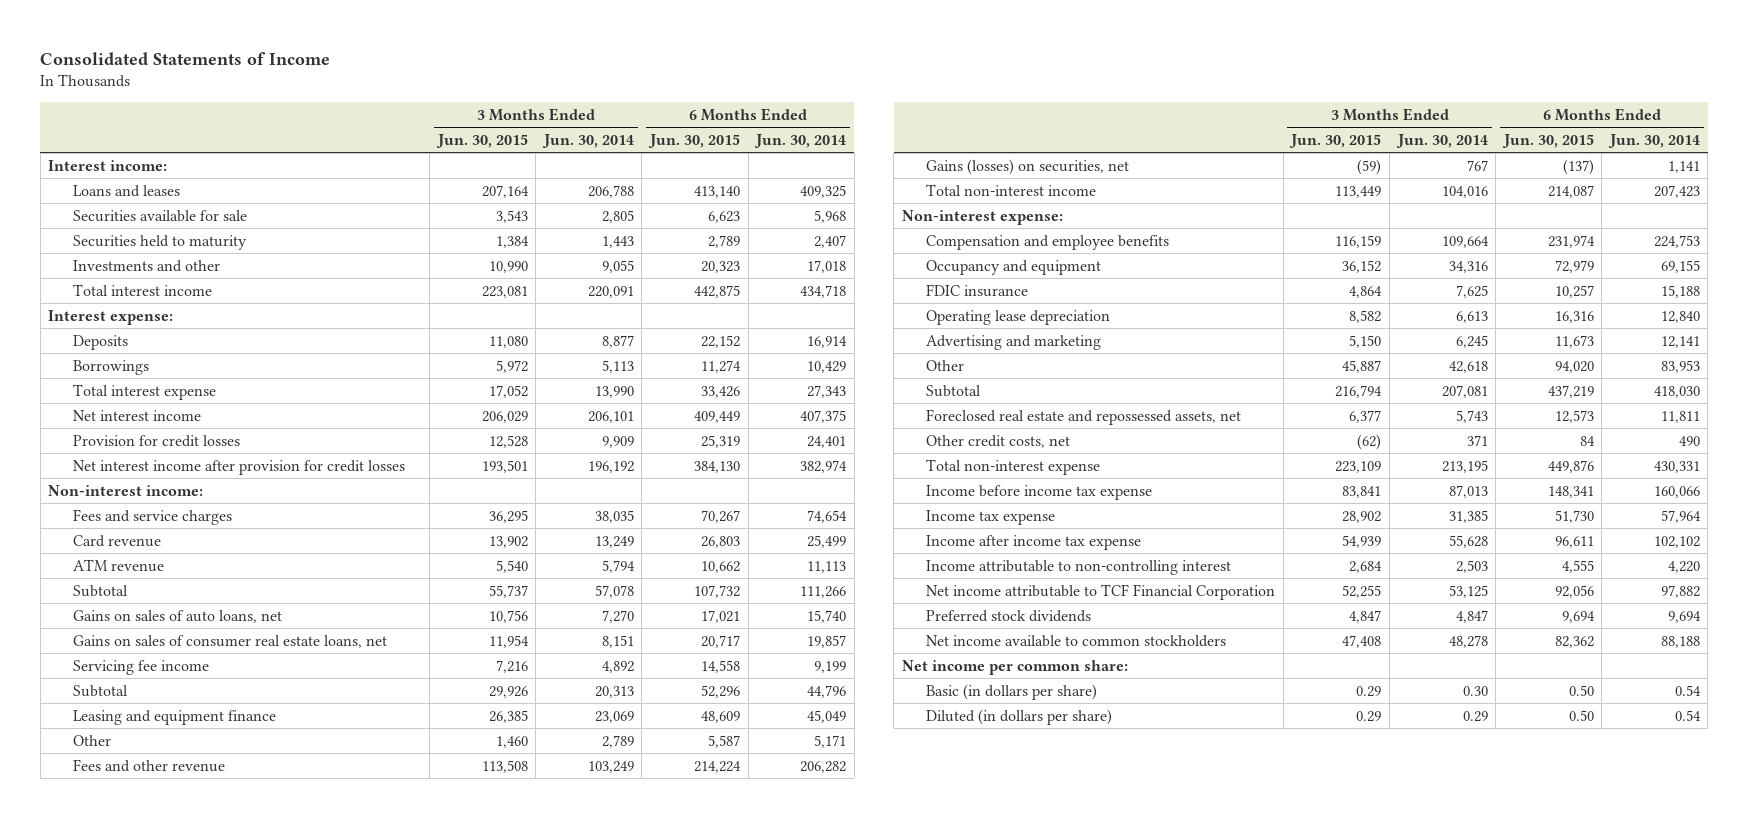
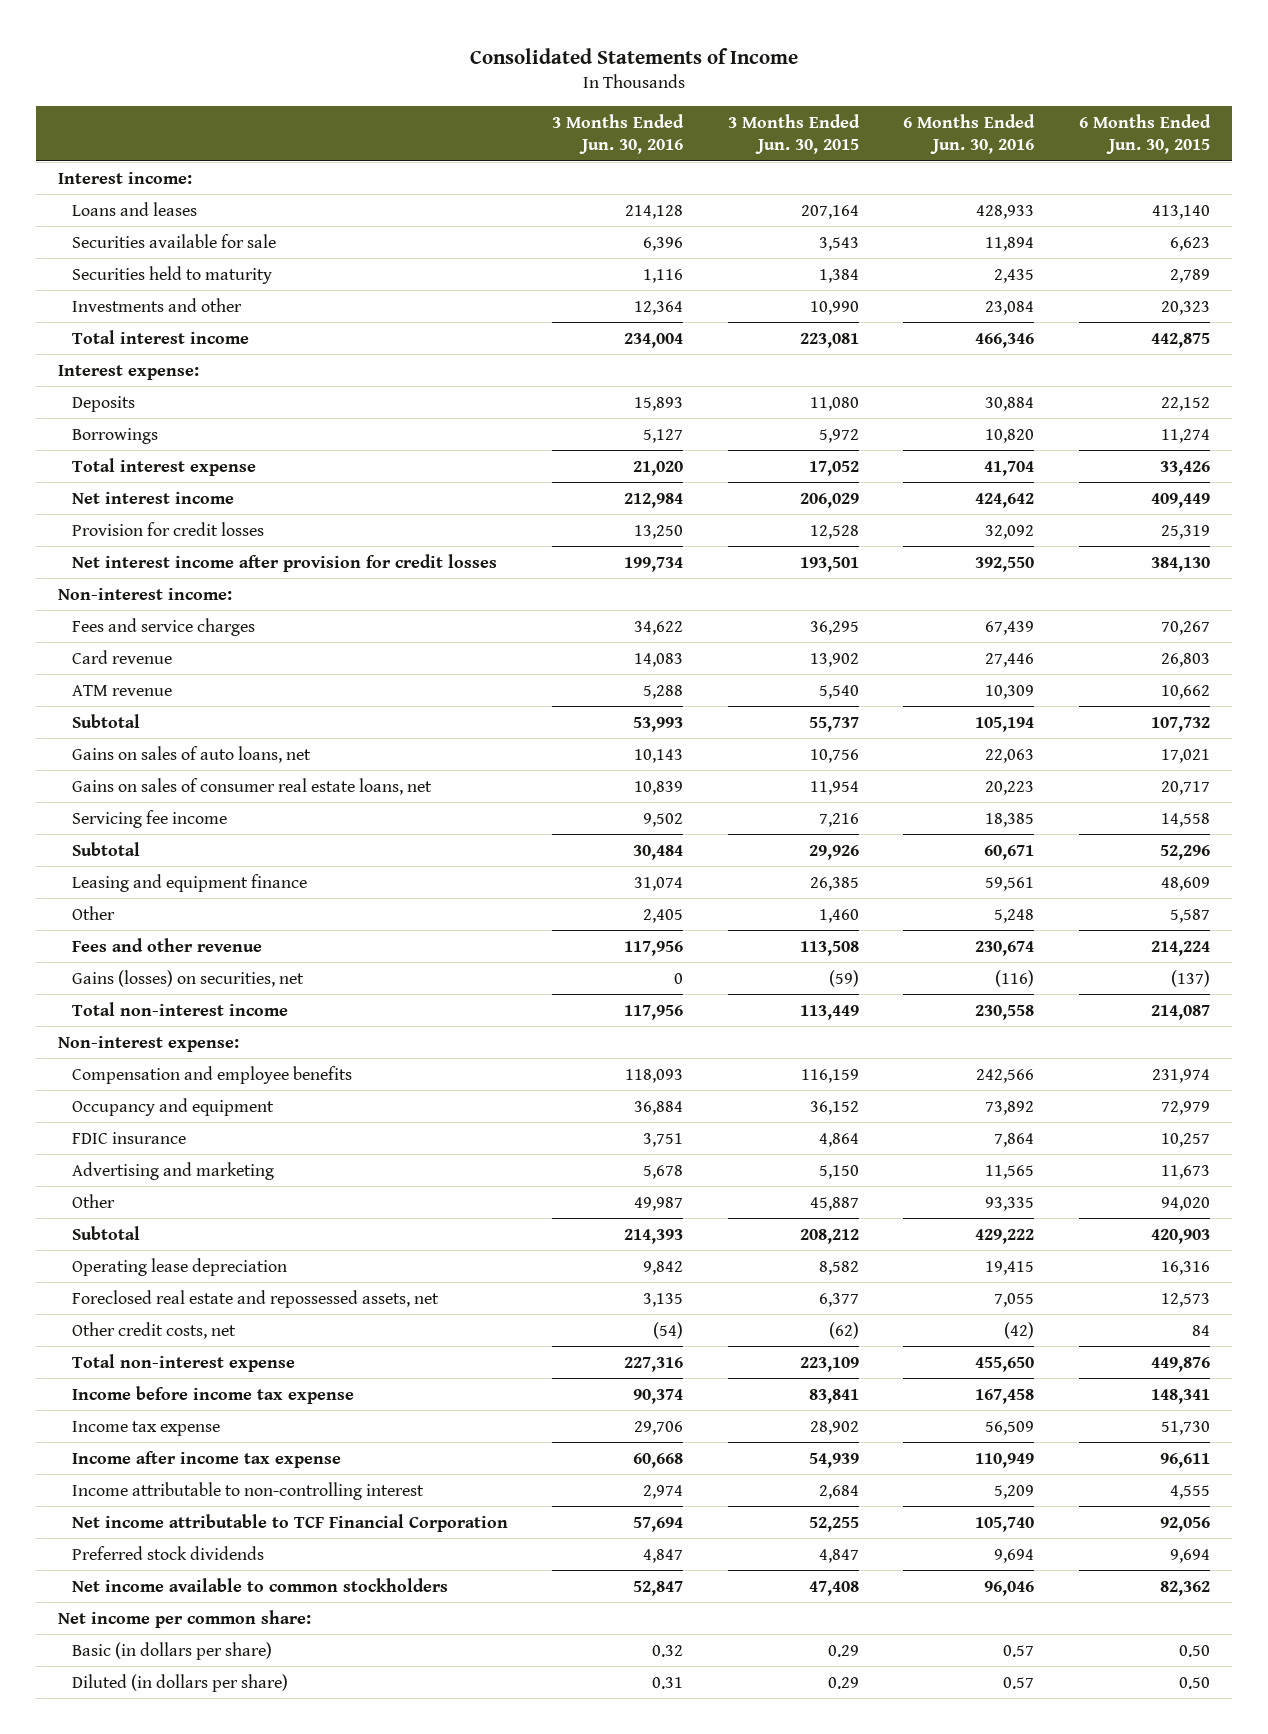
[541,133,634,148] Jun. 30, 2014 -> none
[754,133,847,148] Jun. 30, 2014 -> none
none -> [552,113,685,155] 3 Months Ended Jun. 30, 2016
none -> [903,113,1036,155] 6 Months Ended Jun. 30, 2016
[1335,384,1383,398] 216,794 -> [799,1228,859,1244] 208,212
[1547,384,1594,398] 437,219 -> [1150,1228,1210,1244] 420,903
[926,309,1111,325] Operating lease depreciation -> [71,1257,287,1276] Operating lease depreciation

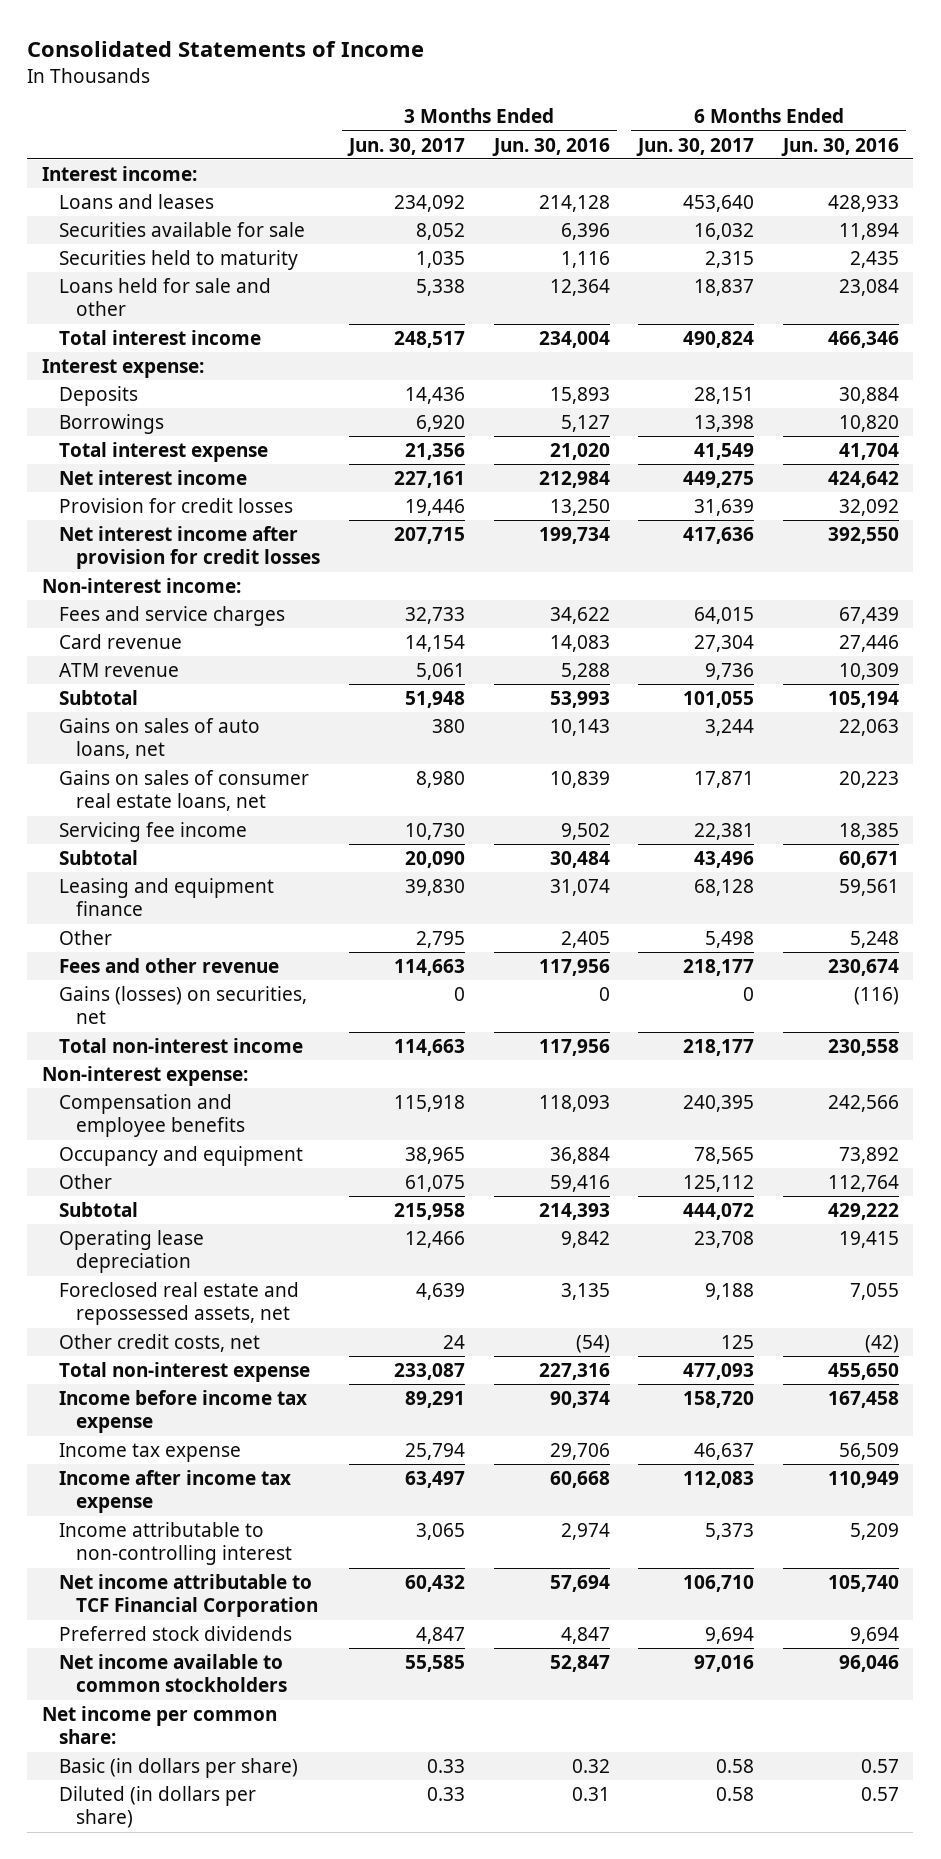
[727,113,860,155] 3 Months Ended Jun. 30, 2015 -> none
[1078,113,1211,155] 6 Months Ended Jun. 30, 2015 -> none
none -> [346,137,465,156] Jun. 30, 2017
none -> [636,137,755,156] Jun. 30, 2017
[71,297,242,312] Investments and other -> [58,278,271,317] Loans held for sale and other
[71,1131,186,1144] FDIC insurance -> none
[71,1161,274,1180] Advertising and marketing -> none
[634,1196,684,1211] 49,987 -> [549,1175,610,1193] 59,416
[985,1196,1035,1211] 93,335 -> [828,1175,900,1193] 112,764

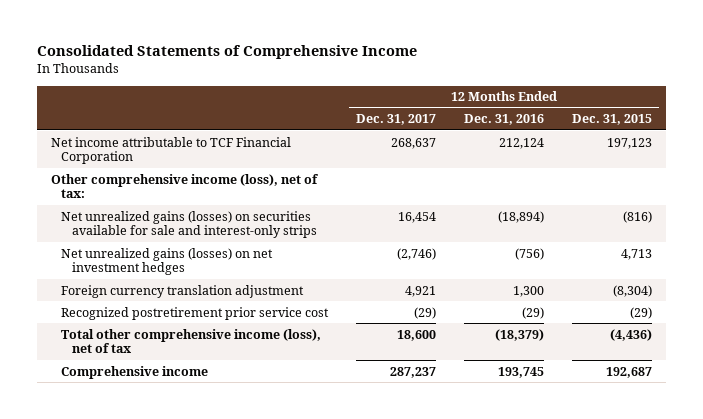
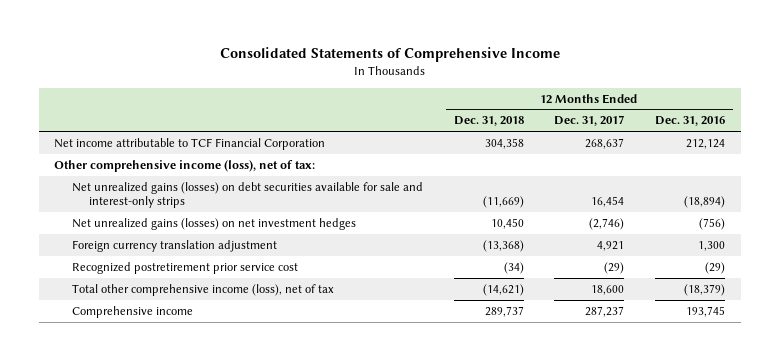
[572,114,653,126] Dec. 31, 2015 -> none
none -> [453,116,524,127] Dec. 31, 2018
[61,210,317,239] Net unrealized gains (losses) on securities available for sale and interest-only strips -> [71,181,423,209] Net unrealized gains (losses) on debt securities available for sale and interest-only strips

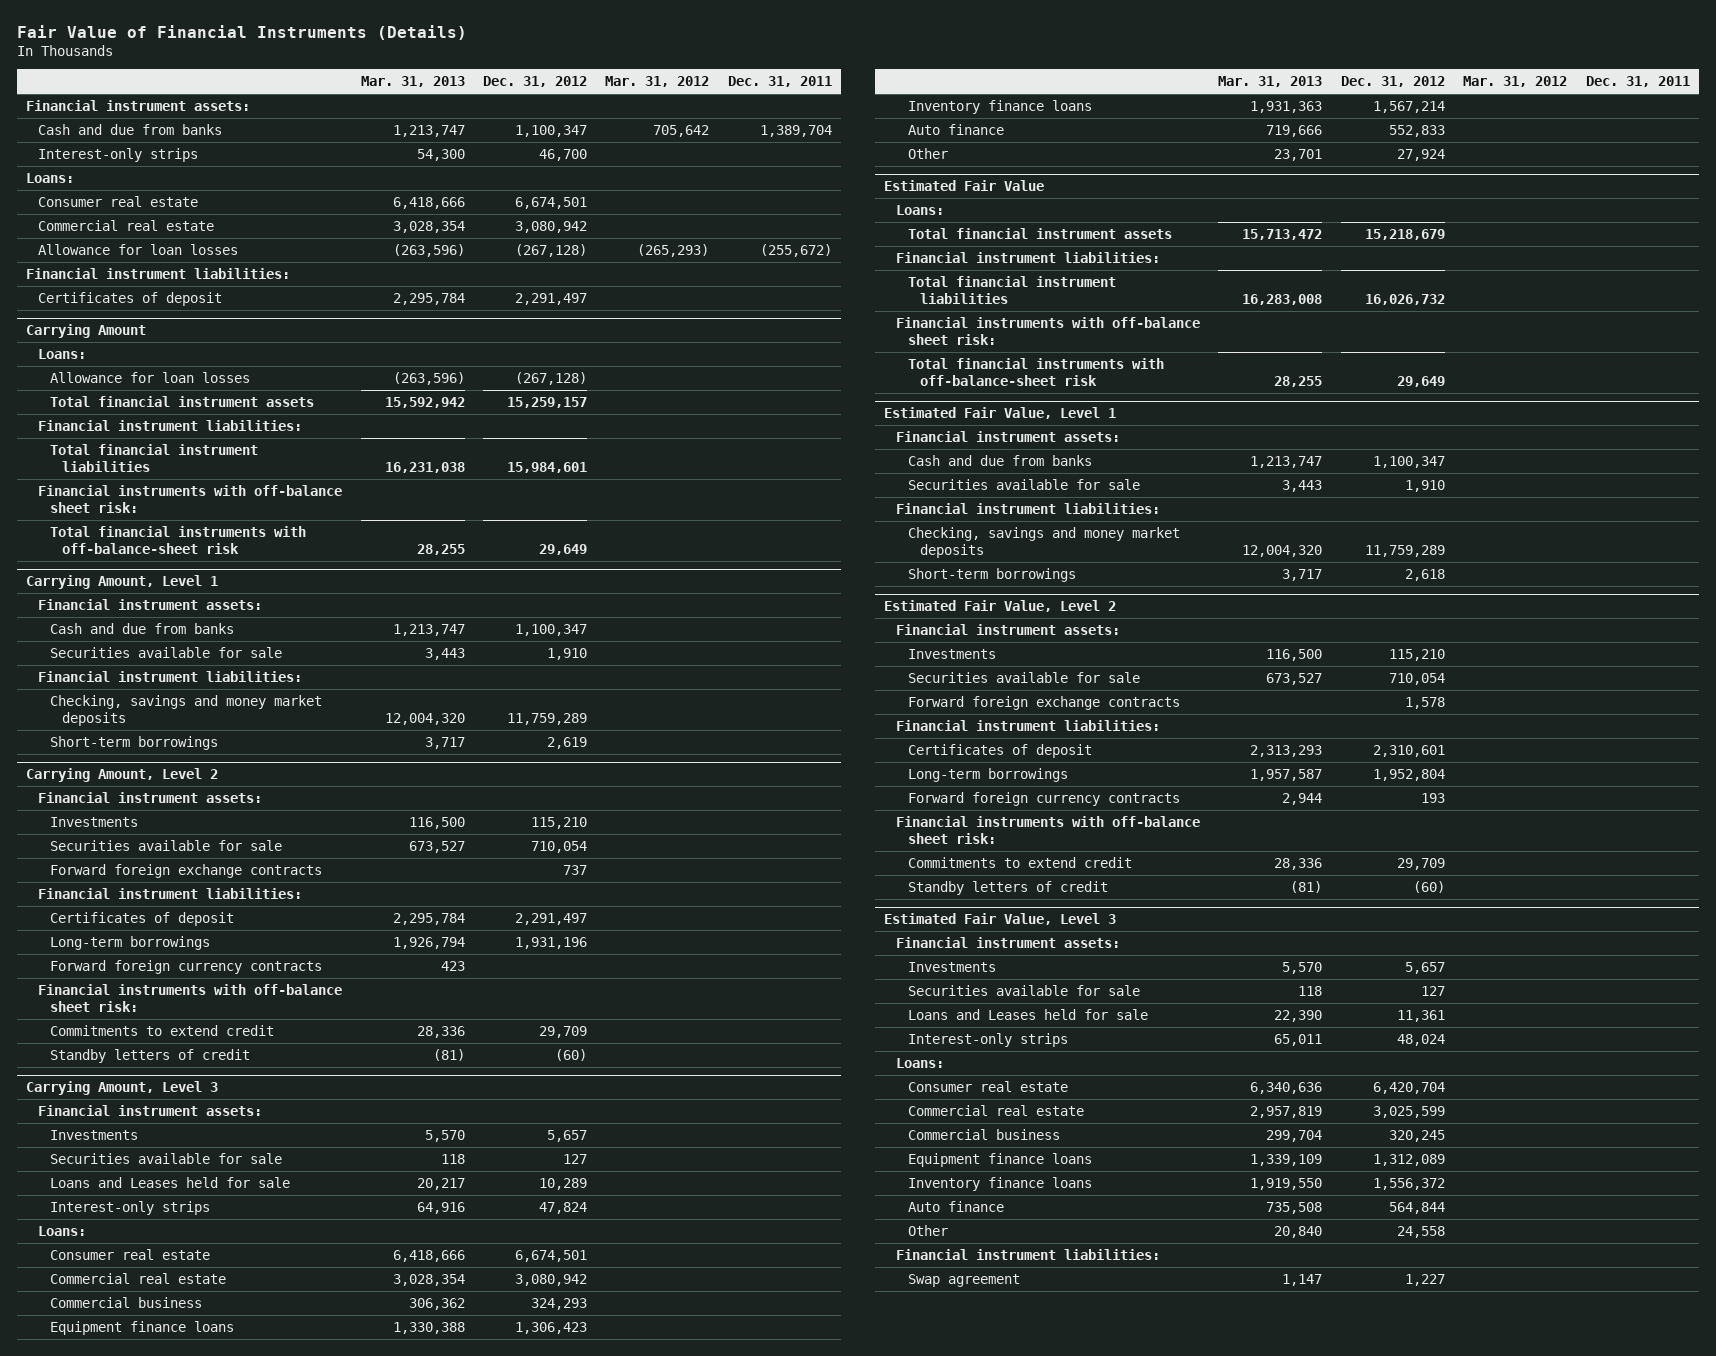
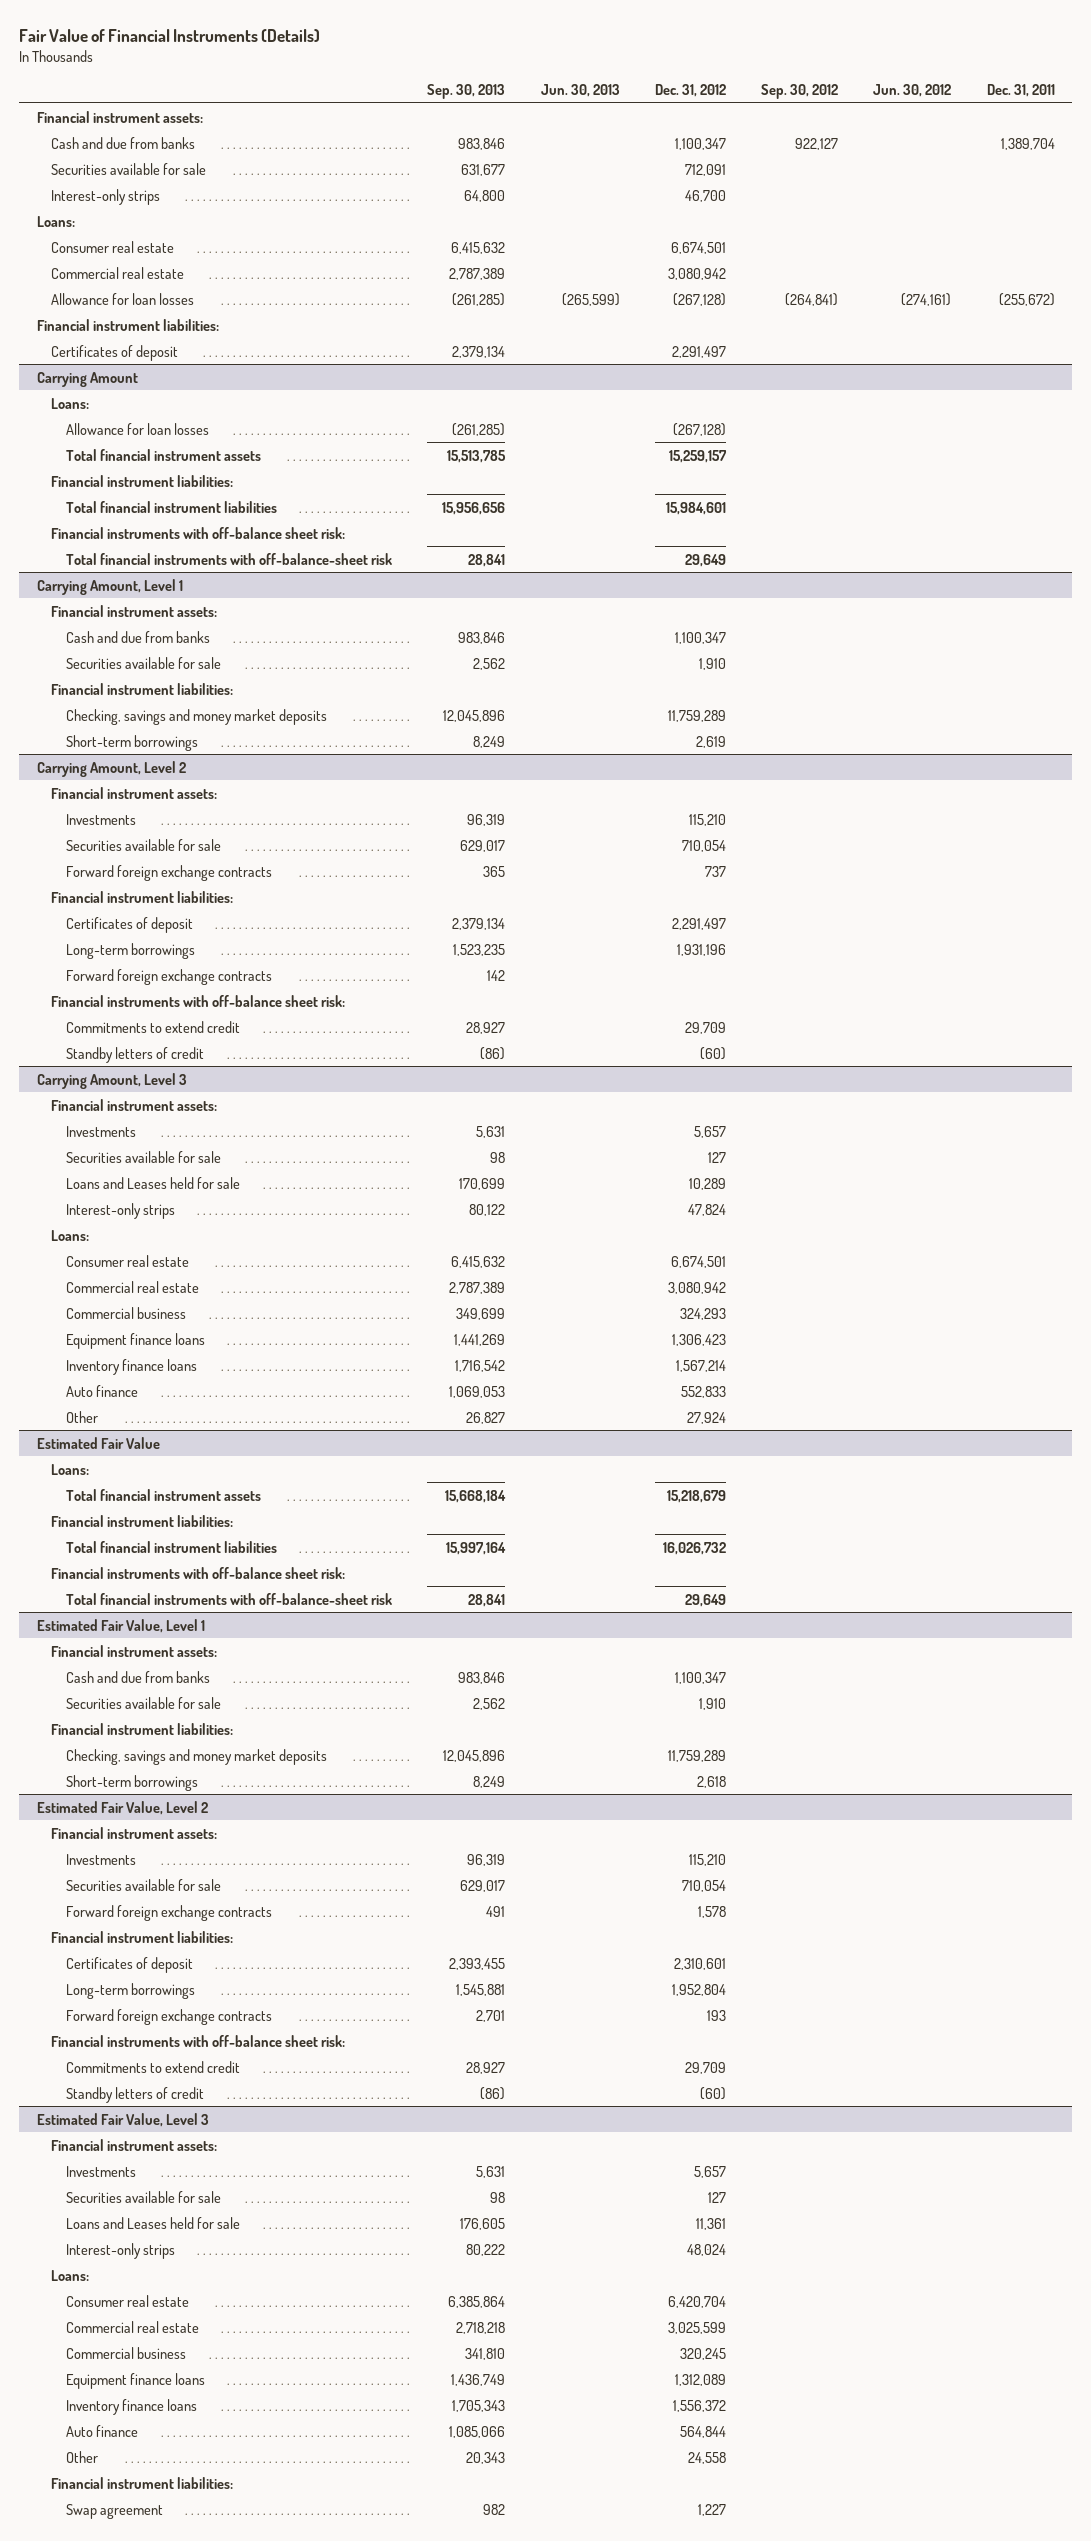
[360,76,465,88] Mar. 31, 2013 -> none
[605,76,710,88] Mar. 31, 2012 -> none
none -> [427,84,506,100] Sep. 30, 2013
none -> [540,84,620,98] Jun. 30, 2013
none -> [761,84,839,100] Sep. 30, 2012
none -> [873,84,952,98] Jun. 30, 2012
none -> [51,162,207,175] Securities available for sale
[49,959,322,974] Forward foreign currency contracts -> [66,968,273,985] Forward foreign exchange contracts
[907,791,1180,806] Forward foreign currency contracts -> [66,2008,273,2025] Forward foreign exchange contracts

